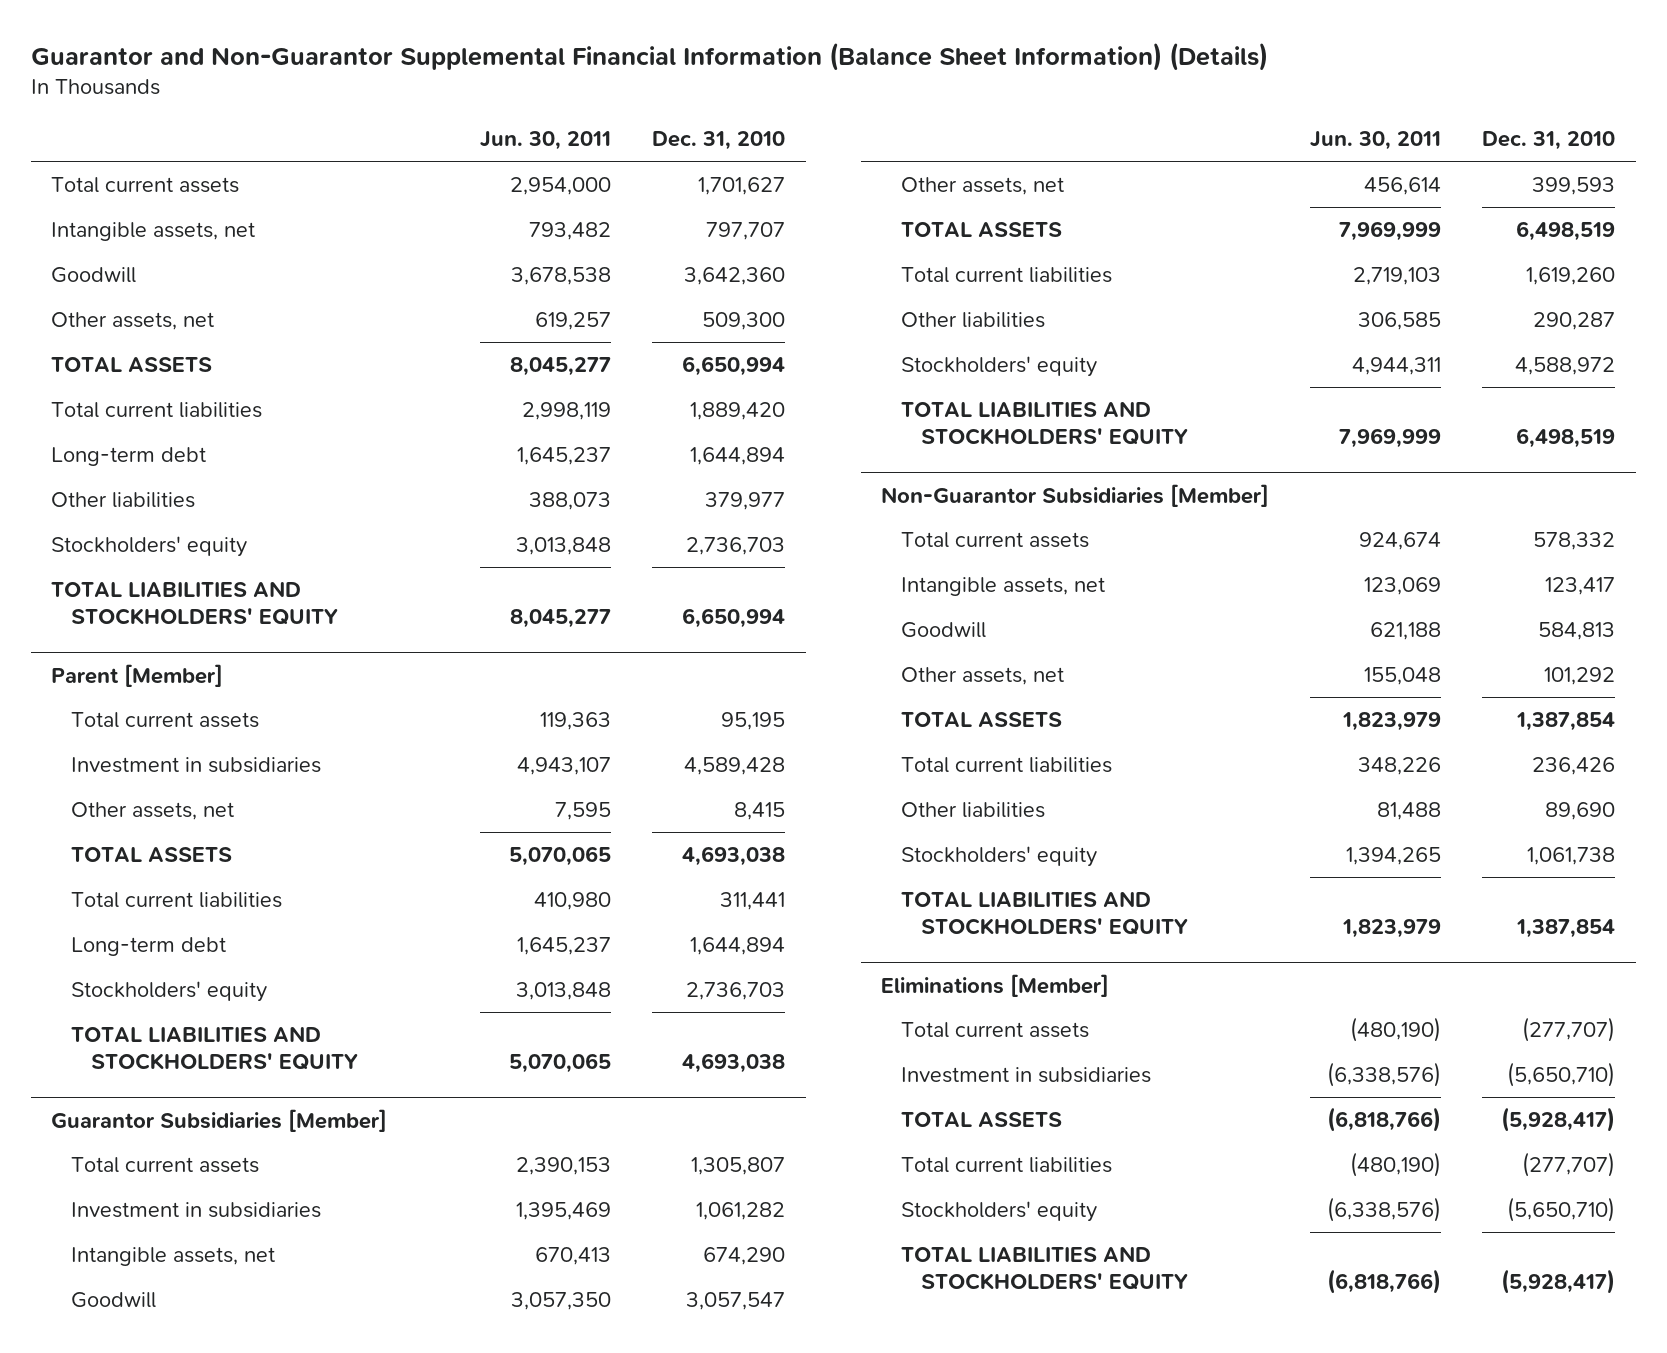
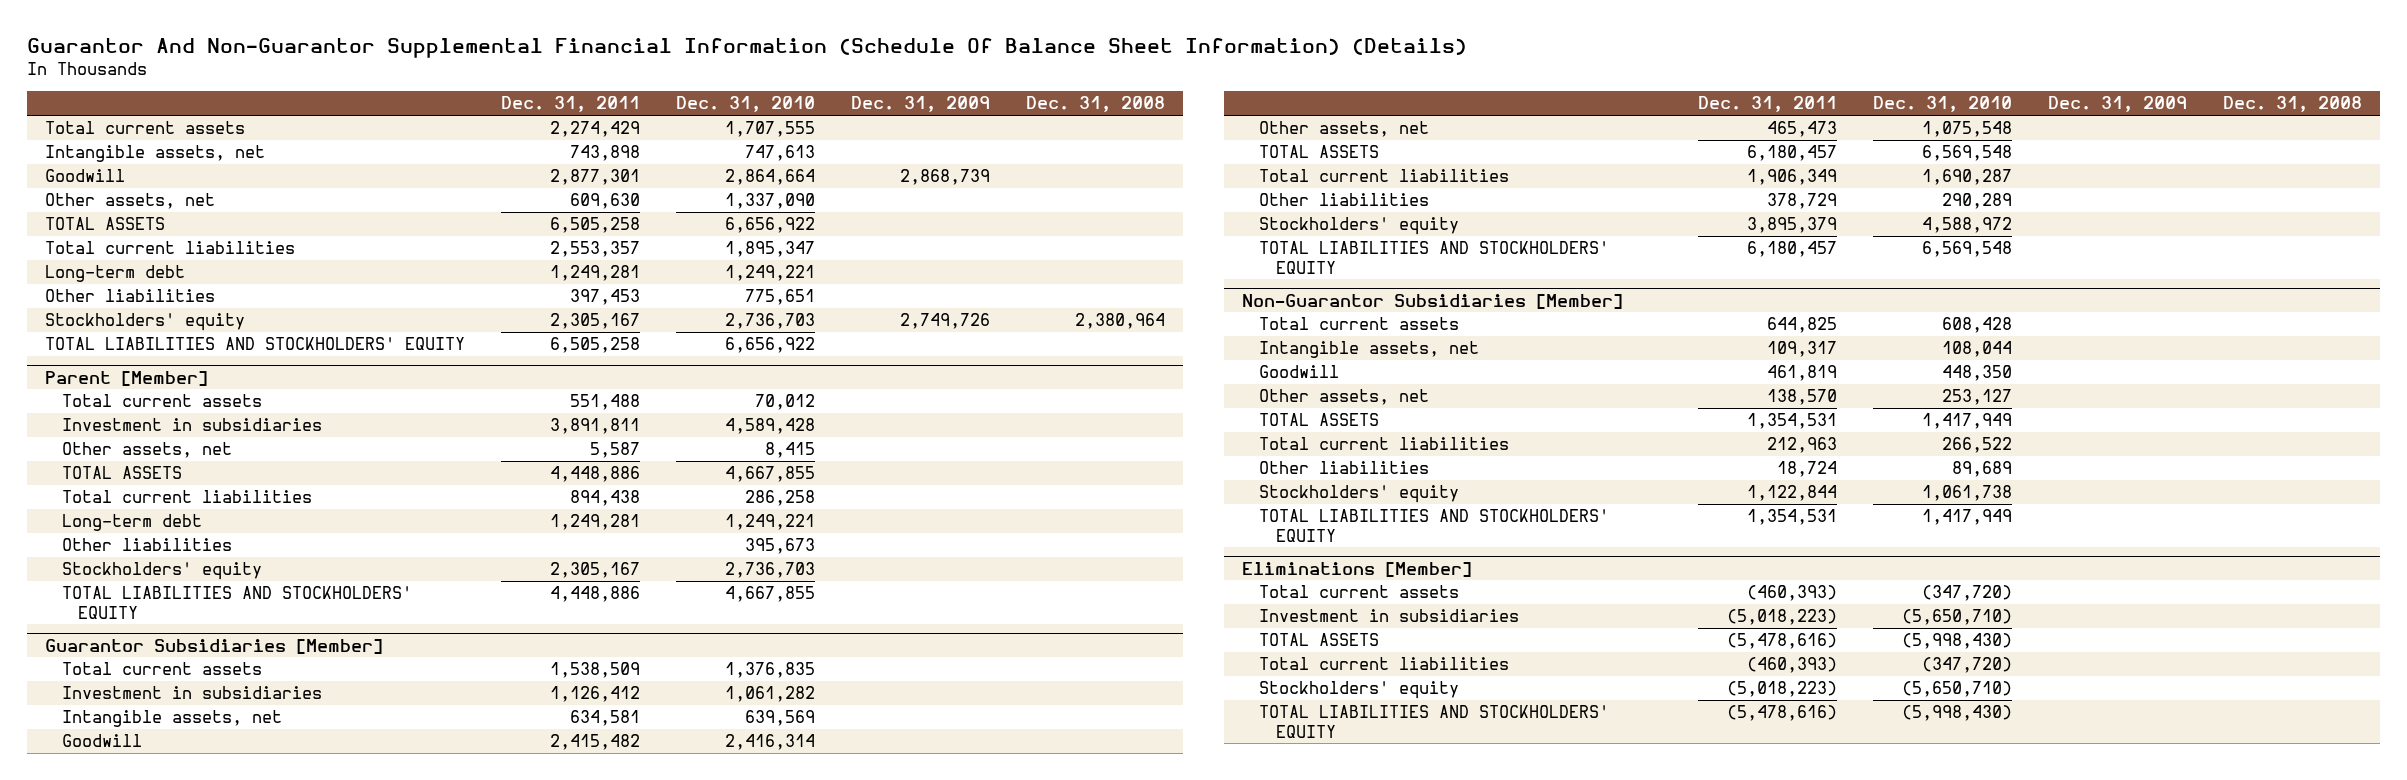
[30,41,1268,71] Guarantor and Non-Guarantor Supplemental Financial Information (Balance Sheet Information) (Details) -> [26,37,1467,58] Guarantor And Non-Guarantor Supplemental Financial Information (Schedule Of Balance Sheet Information) (Details)
[480,131,612,151] Jun. 30, 2011 -> none
none -> [500,96,640,113] Dec. 31, 2011
none -> [850,96,990,113] Dec. 31, 2009
none -> [1025,96,1165,113] Dec. 31, 2008
[698,176,786,195] 1,701,627 -> [724,121,815,138] 1,707,555
[706,221,786,240] 797,707 -> [744,145,815,162] 747,613
[684,266,786,285] 3,642,360 -> [724,169,815,186] 2,864,664
[702,311,786,330] 509,300 -> [724,193,815,210] 1,337,090
[682,355,786,376] 6,650,994 -> [724,217,815,234] 6,656,922
[690,401,786,420] 1,889,420 -> [724,241,815,258] 1,895,347
[690,446,786,465] 1,644,894 -> [724,265,815,282] 1,249,221
[705,491,786,510] 379,977 -> [744,289,815,306] 775,651
[682,608,786,629] 6,650,994 -> [724,337,815,354] 6,656,922
[721,711,786,730] 95,195 -> [754,394,815,411] 70,012
[682,845,786,866] 4,693,038 -> [724,466,815,483] 4,667,855
[720,891,786,910] 311,441 -> [744,490,815,507] 286,258
[690,936,786,955] 1,644,894 -> [724,514,815,531] 1,249,221
none -> [61,538,232,552] Other liabilities
[682,1053,786,1074] 4,693,038 -> [724,586,815,603] 4,667,855
[691,1156,786,1175] 1,305,807 -> [724,662,815,679] 1,376,835
[703,1246,786,1265] 674,290 -> [744,710,815,727] 639,569
[686,1291,786,1310] 3,057,547 -> [724,734,815,751] 2,416,314
[1532,176,1616,195] 399,593 -> [1922,121,2013,138] 1,075,548
[1516,220,1616,241] 6,498,519 -> [1922,145,2013,162] 6,569,548
[1526,266,1616,285] 1,619,260 -> [1922,169,2013,186] 1,690,287
[1533,311,1616,330] 290,287 -> [1942,193,2013,210] 290,289
[1516,428,1616,449] 6,498,519 -> [1922,241,2013,258] 6,569,548
[1533,531,1616,550] 578,332 -> [1942,317,2013,334] 608,428
[1545,576,1616,595] 123,417 -> [1942,341,2013,358] 108,044
[1538,621,1616,640] 584,813 -> [1942,365,2013,382] 448,350
[1544,666,1616,685] 101,292 -> [1942,389,2013,406] 253,127
[1516,711,1616,731] 1,387,854 -> [1922,413,2013,430] 1,417,949
[1532,756,1616,775] 236,426 -> [1942,437,2013,454] 266,522
[1545,801,1616,820] 89,690 -> [1952,461,2013,478] 89,689
[1516,919,1616,939] 1,387,854 -> [1922,509,2013,526] 1,417,949
[1522,1016,1616,1042] (277,707) -> [1922,585,2013,602] (347,720)
[1501,1106,1616,1132] (5,928,417) -> [1902,633,2013,650] (5,998,430)
[1522,1151,1616,1177] (277,707) -> [1922,657,2013,674] (347,720)
[1501,1269,1616,1295] (5,928,417) -> [1902,705,2013,722] (5,998,430)

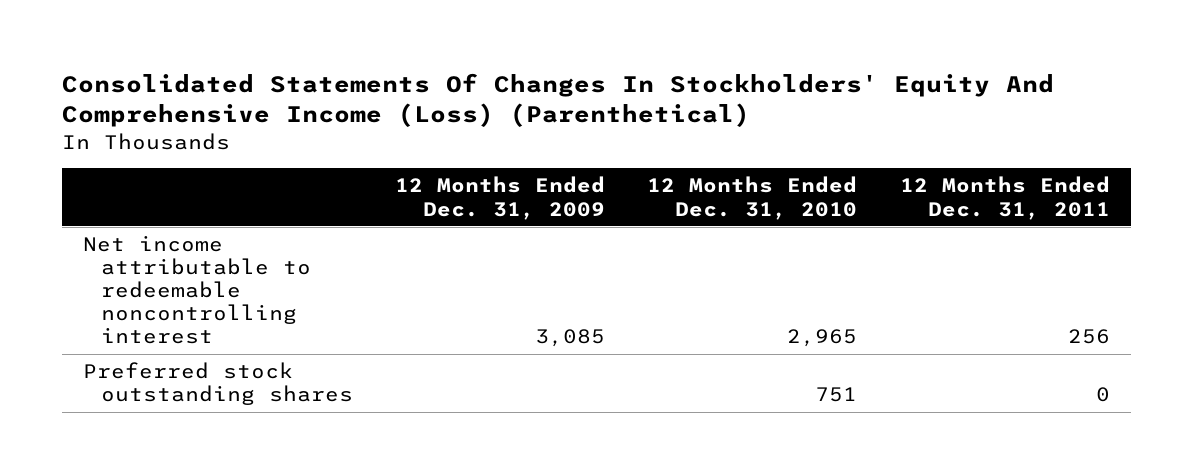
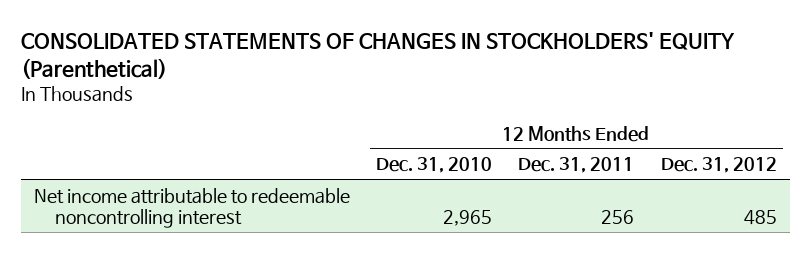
[61,73,1054,128] Consolidated Statements Of Changes In Stockholders' Equity And Comprehensive Income (Loss) (Parenthetical) -> [20,32,735,80] CONSOLIDATED STATEMENTS OF CHANGES IN STOCKHOLDERS' EQUITY (Parenthetical)
[394,176,605,220] 12 Months Ended Dec. 31, 2009 -> none
none -> [660,157,777,174] Dec. 31, 2012
[82,362,353,406] Preferred stock outstanding shares -> none

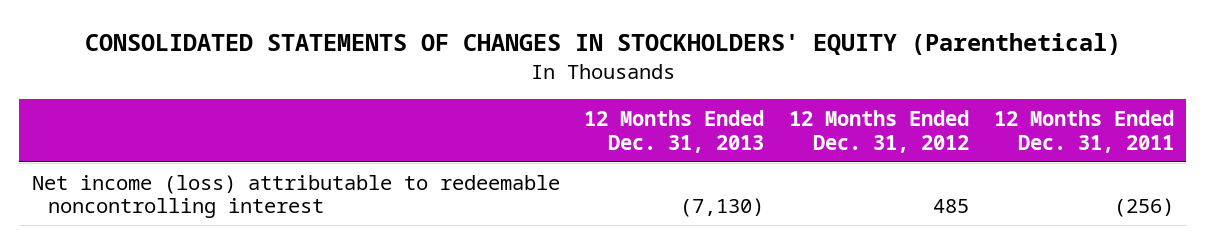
[376,157,493,174] Dec. 31, 2010 -> none
none -> [584,110,765,153] 12 Months Ended Dec. 31, 2013
[33,187,350,229] Net income attributable to redeemable noncontrolling interest -> [31,174,560,219] Net income (loss) attributable to redeemable noncontrolling interest
[601,210,635,225] 256 -> [1113,198,1174,218] (256)

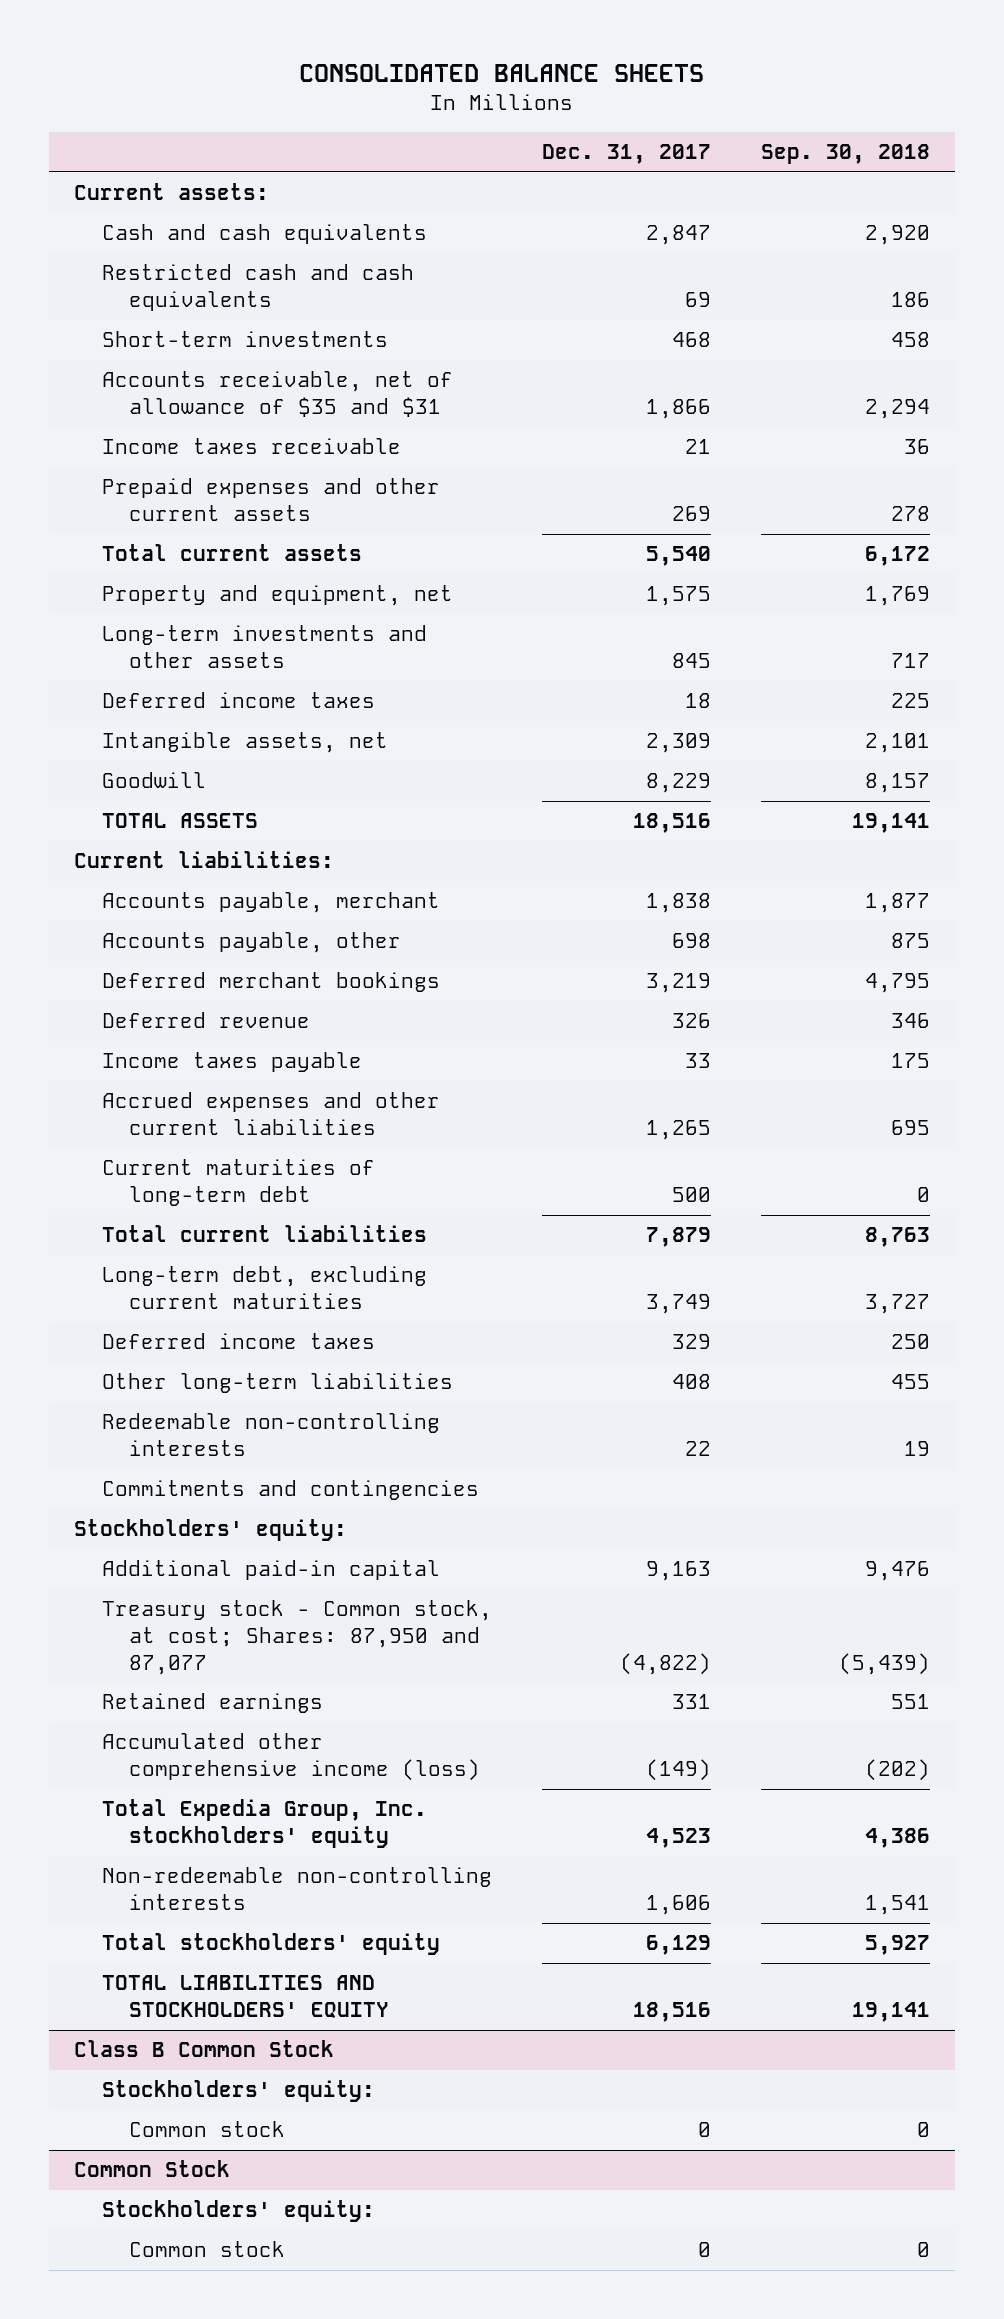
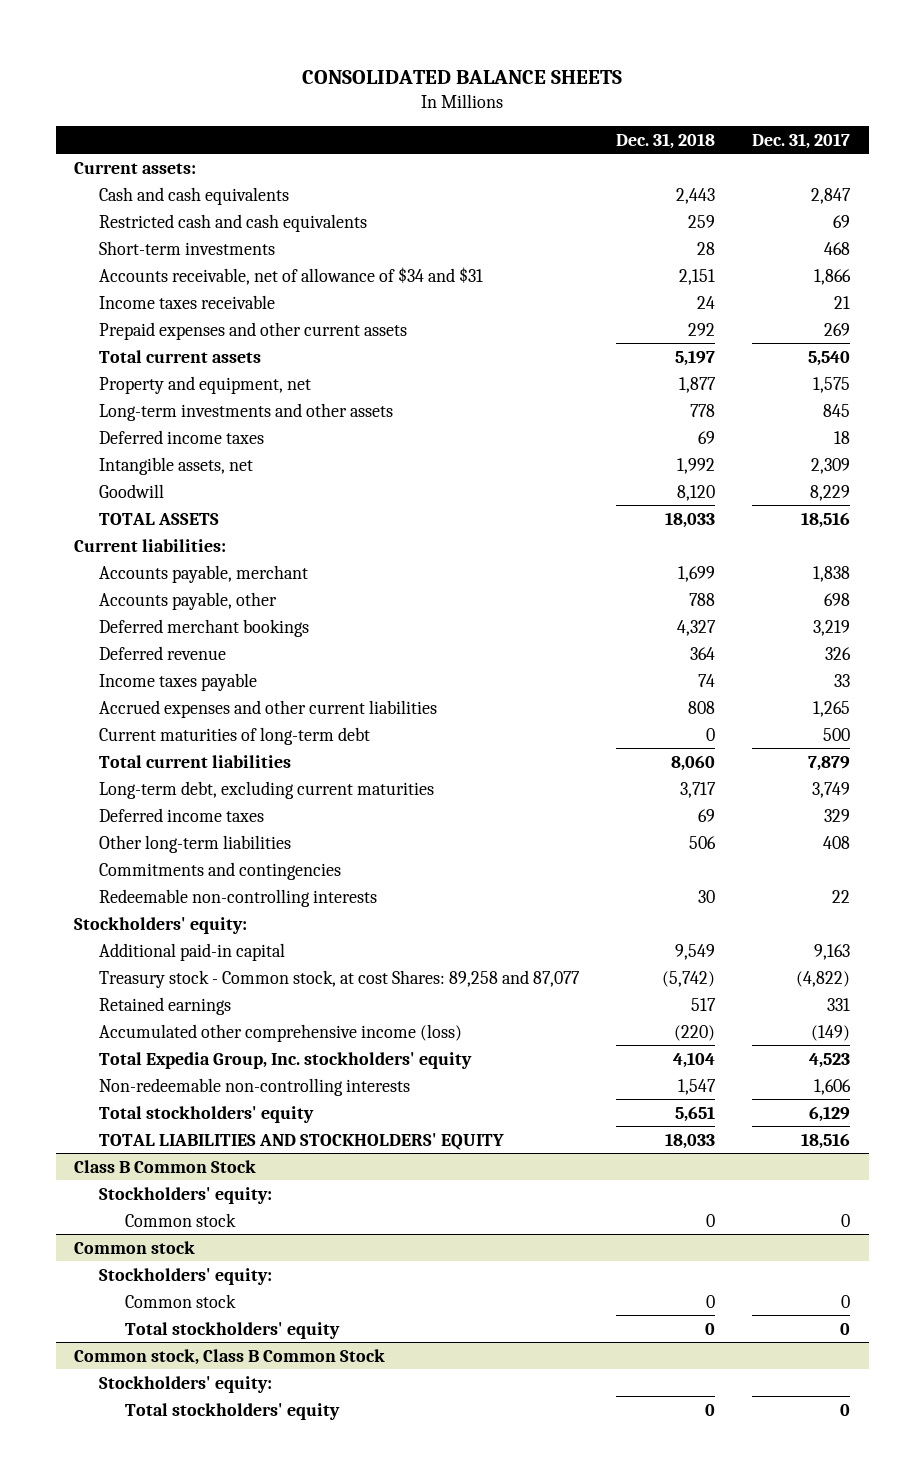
[761,144,931,165] Sep. 30, 2018 -> none
none -> [616,132,716,149] Dec. 31, 2018
[101,371,453,418] Accounts receivable, net of allowance of $35 and $31 -> [99,266,484,285] Accounts receivable, net of allowance of $34 and $31
[101,1413,440,1457] Redeemable non-controlling interests -> [99,888,378,907] Redeemable non-controlling interests
[101,1600,492,1675] Treasury stock - Common stock, at cost; Shares: 87,950 and 87,077 -> [99,969,581,988] Treasury stock - Common stock, at cost Shares: 89,258 and 87,077
[74,2160,231,2178] Common Stock -> [74,1240,196,1254] Common stock
none -> [124,1321,340,1339] Total stockholders' equity
none -> [74,1348,386,1365] Common stock, Class B Common Stock
none -> [99,1375,273,1393] Stockholders' equity:
none -> [124,1402,340,1420] Total stockholders' equity

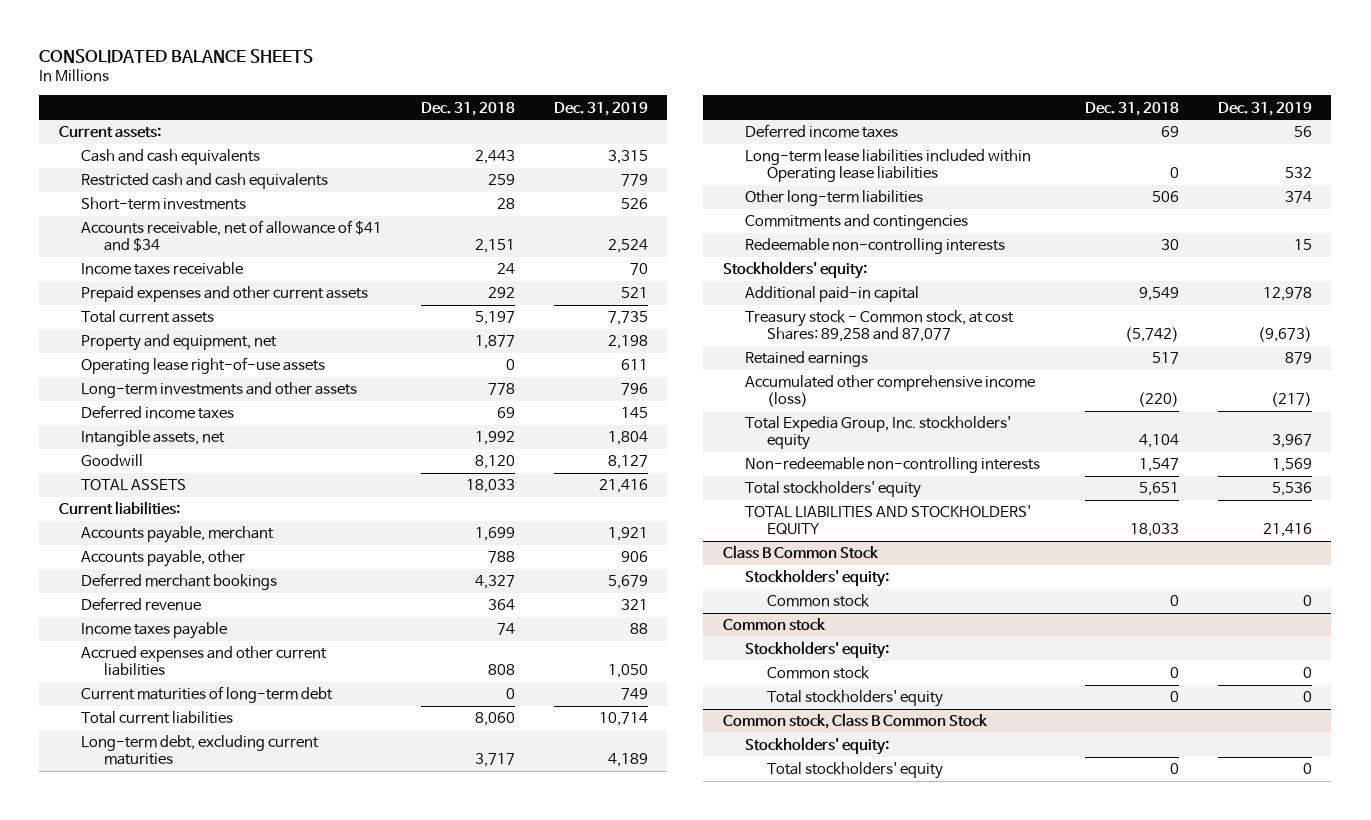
[752,132,851,149] Dec. 31, 2017 -> none
none -> [553,101,648,116] Dec. 31, 2019
[99,266,484,285] Accounts receivable, net of allowance of $34 and $31 -> [81,220,383,253] Accounts receivable, net of allowance of $41 and $34
none -> [81,357,326,375] Operating lease right-of-use assets
none -> [745,149,1032,183] Long-term lease liabilities included within Operating lease liabilities

